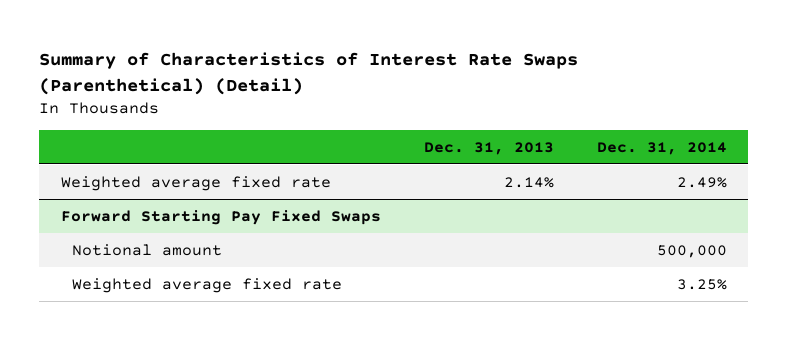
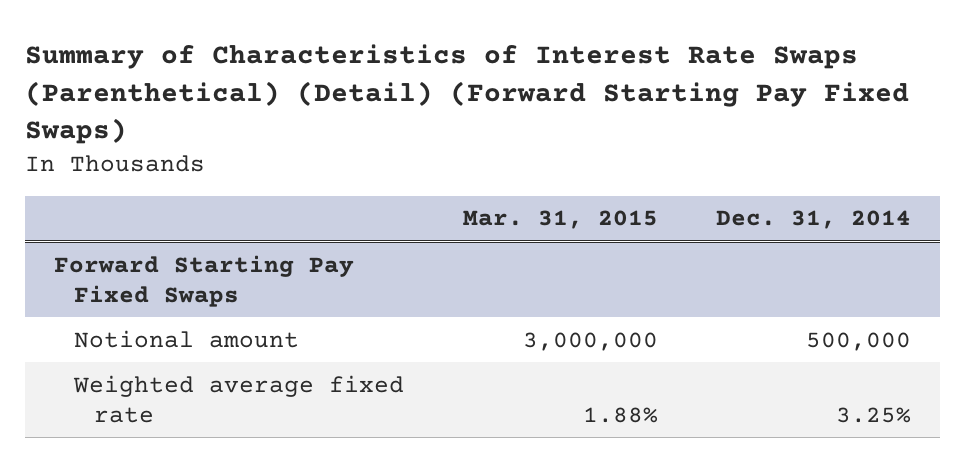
[38,51,578,95] Summary of Characteristics of Interest Rate Swaps (Parenthetical) (Detail) -> [25,43,910,145] Summary of Characteristics of Interest Rate Swaps (Parenthetical) (Detail) (Forward Starting Pay Fixed Swaps)
[423,141,554,155] Dec. 31, 2013 -> none
none -> [462,210,658,230] Mar. 31, 2015
[60,175,331,191] Weighted average fixed rate -> none

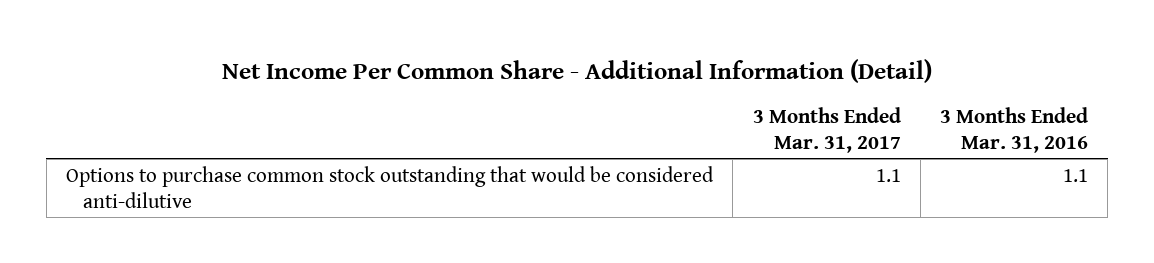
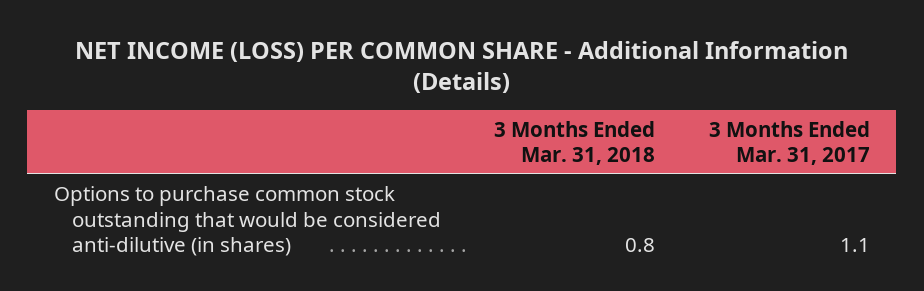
[222,59,933,84] Net Income Per Common Share - Additional Information (Detail) -> [74,40,848,94] NET INCOME (LOSS) PER COMMON SHARE - Additional Information (Details)
[940,106,1089,153] 3 Months Ended Mar. 31, 2016 -> none
none -> [494,120,656,166] 3 Months Ended Mar. 31, 2018
[66,165,715,208] Options to purchase common stock outstanding that would be considered anti-dilutive -> [54,186,441,257] Options to purchase common stock outstanding that would be considered anti-dilutive (in shares)

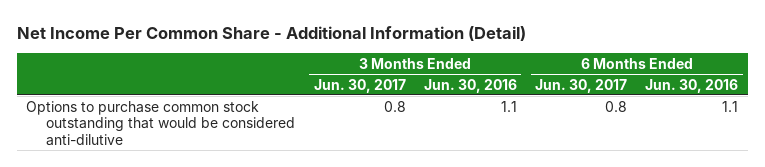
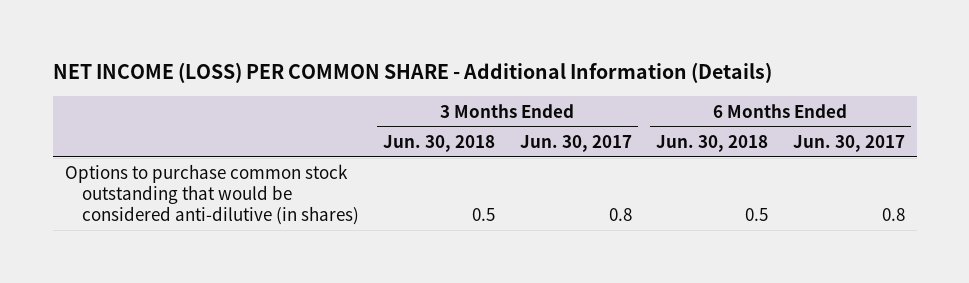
[17,26,527,42] Net Income Per Common Share - Additional Information (Detail) -> [52,62,772,84] NET INCOME (LOSS) PER COMMON SHARE - Additional Information (Details)
[423,78,517,93] Jun. 30, 2016 -> none
[645,78,739,93] Jun. 30, 2016 -> none
none -> [383,134,496,152] Jun. 30, 2018
none -> [656,134,769,152] Jun. 30, 2018
[26,100,296,146] Options to purchase common stock outstanding that would be considered anti-dilutive -> [64,164,359,225] Options to purchase common stock outstanding that would be considered anti-dilutive (in shares)

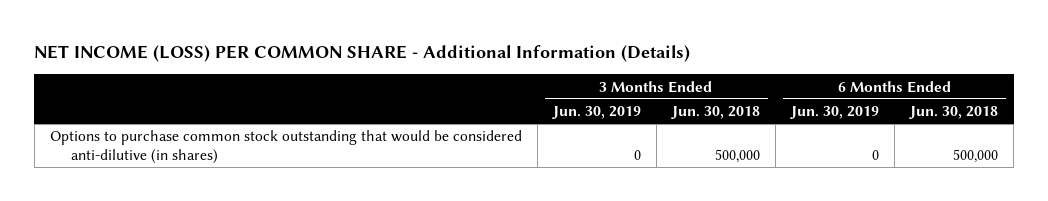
[519,134,632,152] Jun. 30, 2017 -> none
[792,134,905,152] Jun. 30, 2017 -> none
none -> [551,106,641,120] Jun. 30, 2019
none -> [790,106,880,120] Jun. 30, 2019
[472,207,496,221] 0.5 -> [714,148,760,163] 500,000
[745,207,769,221] 0.5 -> [953,148,999,163] 500,000

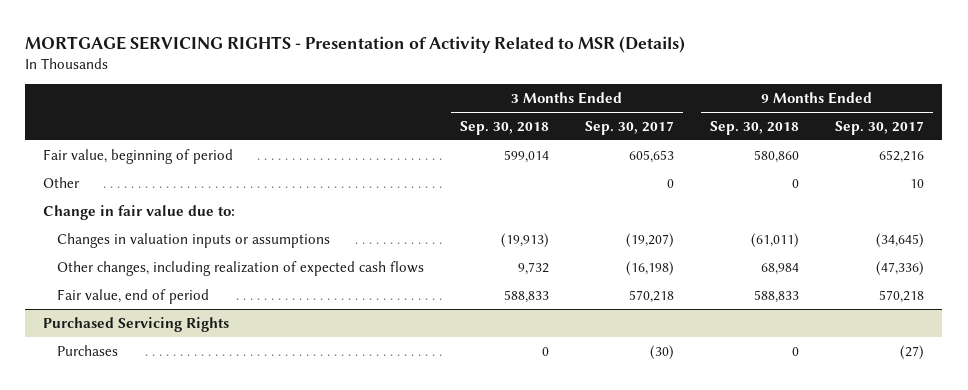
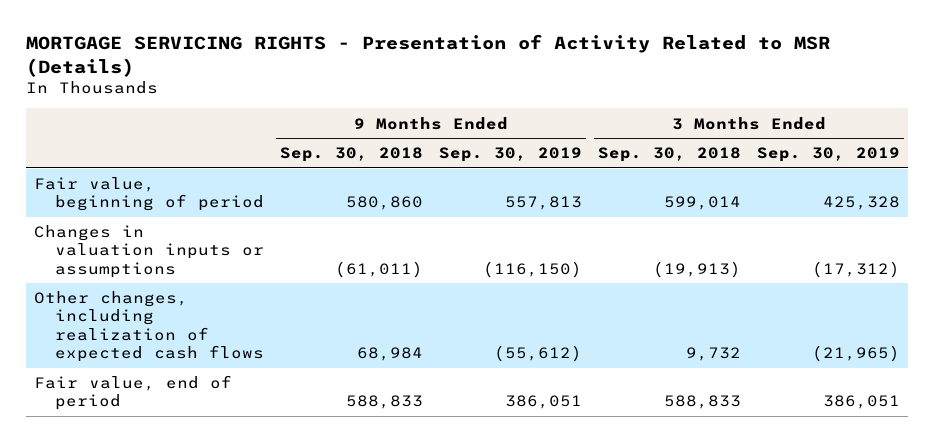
[585,120,675,135] Sep. 30, 2017 -> none
[835,120,925,135] Sep. 30, 2017 -> none
none -> [438,147,582,163] Sep. 30, 2019
none -> [757,147,901,163] Sep. 30, 2019
[43,176,81,188] Other -> none
[43,204,236,220] Change in fair value due to: -> none
[43,316,230,332] Purchased Servicing Rights -> none
[57,344,119,356] Purchases -> none

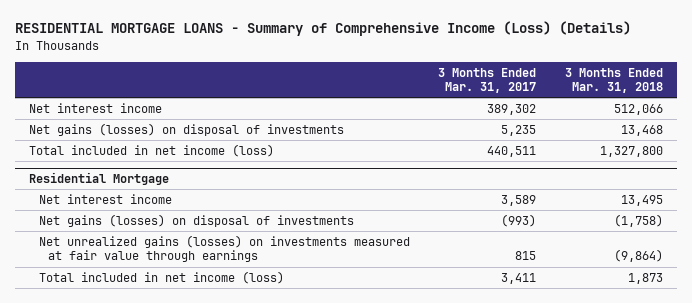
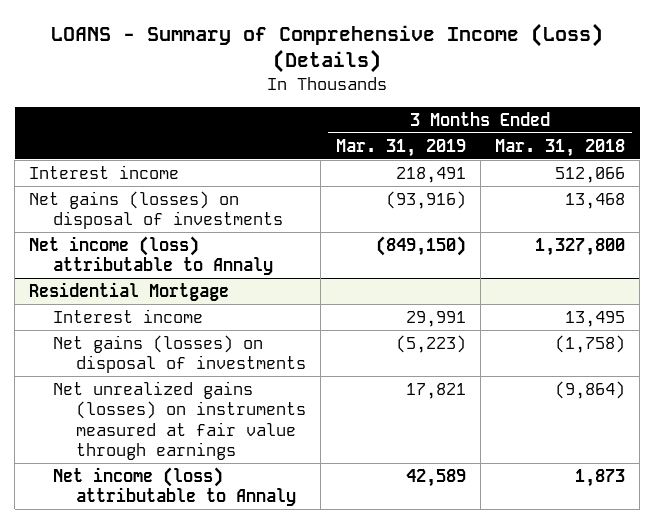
[14,21,631,37] RESIDENTIAL MORTGAGE LOANS - Summary of Comprehensive Income (Loss) (Details) -> [51,22,604,74] LOANS - Summary of Comprehensive Income (Loss) (Details)
[438,67,537,94] 3 Months Ended Mar. 31, 2017 -> none
none -> [335,138,466,157] Mar. 31, 2019
[28,102,162,113] Net interest income -> [29,164,180,179] Interest income
[28,143,274,157] Total included in net income (loss) -> [29,235,273,276] Net income (loss) attributable to Annaly
[38,193,172,204] Net interest income -> [52,308,203,323] Interest income
[38,234,410,263] Net unrealized gains (losses) on investments measured at fair value through earnings -> [52,380,307,461] Net unrealized gains (losses) on instruments measured at fair value through earnings
[38,270,284,284] Total included in net income (loss) -> [52,466,297,507] Net income (loss) attributable to Annaly

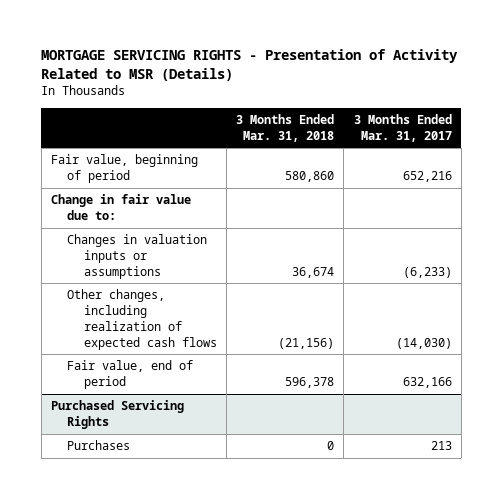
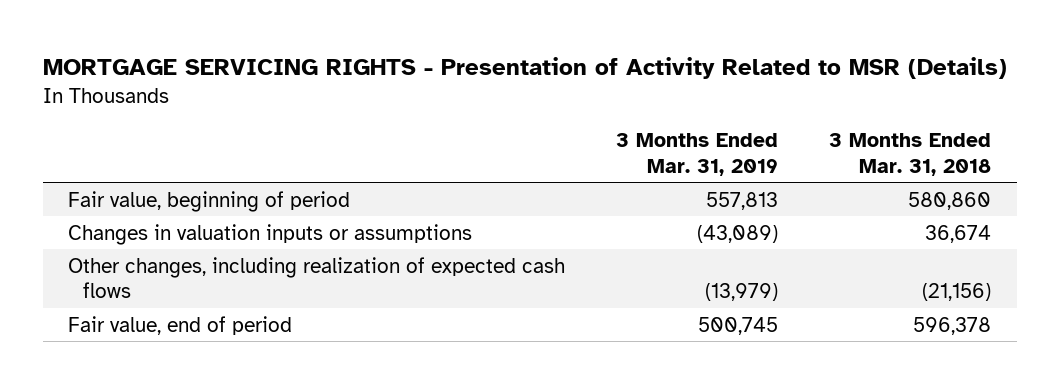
[353,113,452,142] 3 Months Ended Mar. 31, 2017 -> none
none -> [616,133,779,176] 3 Months Ended Mar. 31, 2019
[50,194,191,221] Change in fair value due to: -> none
[50,400,184,430] Purchased Servicing Rights -> none
[67,440,131,451] Purchases -> none

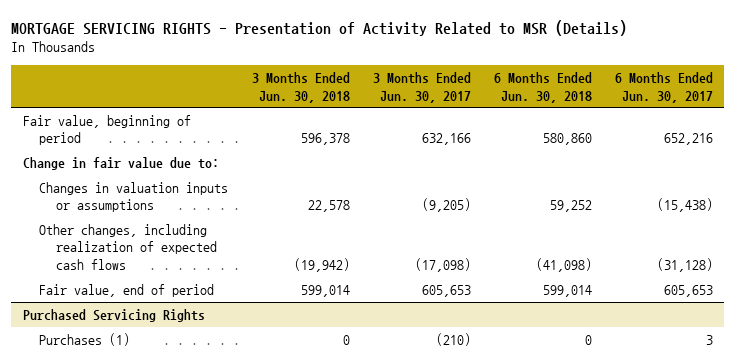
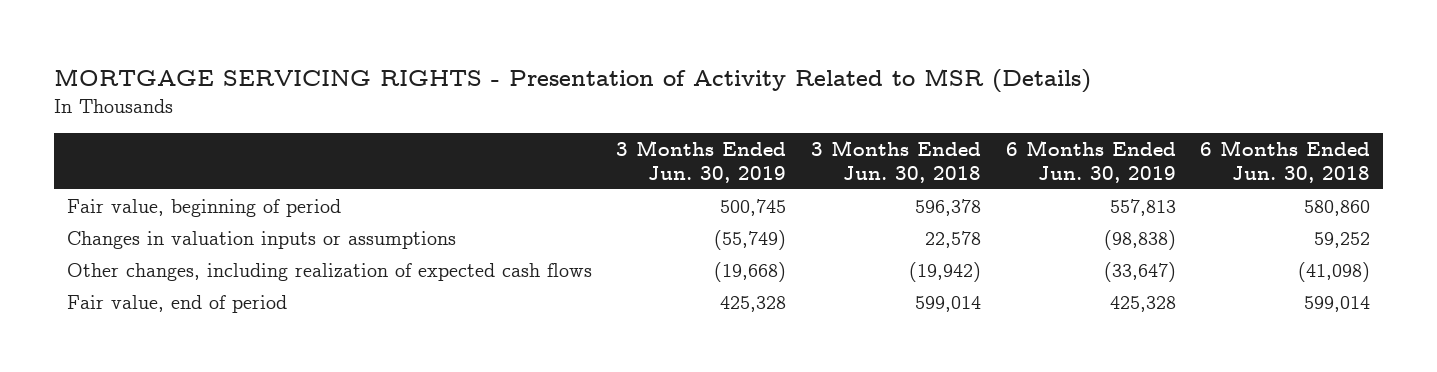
[372,71,471,103] 3 Months Ended Jun. 30, 2017 -> none
[614,71,713,103] 6 Months Ended Jun. 30, 2017 -> none
none -> [616,139,787,183] 3 Months Ended Jun. 30, 2019
none -> [1005,139,1176,183] 6 Months Ended Jun. 30, 2019
[22,156,219,170] Change in fair value due to: -> none
[22,308,205,322] Purchased Servicing Rights -> none
[39,332,131,346] Purchases (1) -> none

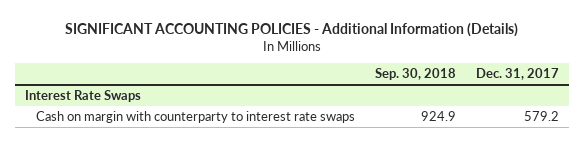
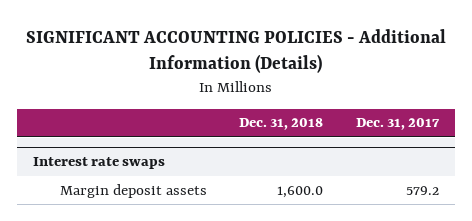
[375,68,457,81] Sep. 30, 2018 -> none
none -> [239,118,324,131] Dec. 31, 2018
[24,90,141,103] Interest Rate Swaps -> [33,157,166,170] Interest rate swaps
[36,111,356,124] Cash on margin with counterparty to interest rate swaps -> [59,183,207,198] Margin deposit assets

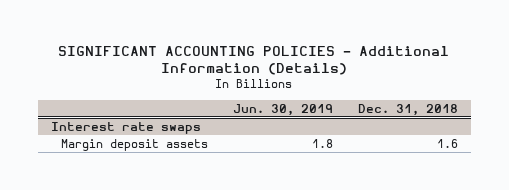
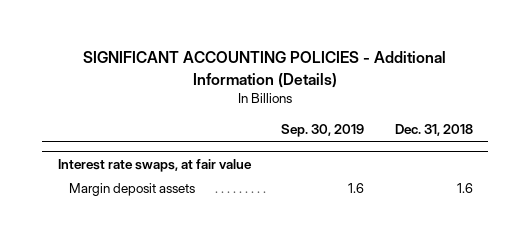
[233,103,334,116] Jun. 30, 2019 -> none
none -> [281,124,365,138] Sep. 30, 2019
[50,121,201,134] Interest rate swaps -> [57,158,252,172] Interest rate swaps, at fair value

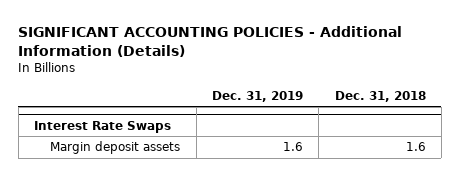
[281,124,365,138] Sep. 30, 2019 -> none
none -> [212,90,304,102] Dec. 31, 2019
[57,158,252,172] Interest rate swaps, at fair value -> [34,120,172,133] Interest Rate Swaps

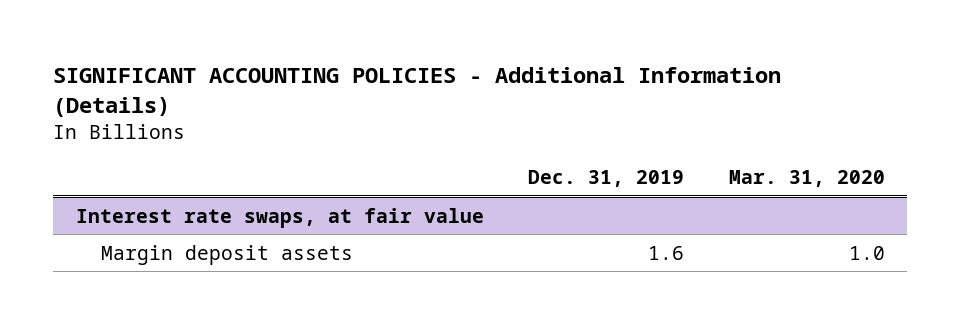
[334,90,426,102] Dec. 31, 2018 -> none
none -> [728,170,885,188] Mar. 31, 2020
[34,120,172,133] Interest Rate Swaps -> [75,207,484,228] Interest rate swaps, at fair value

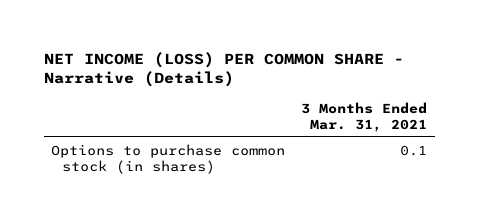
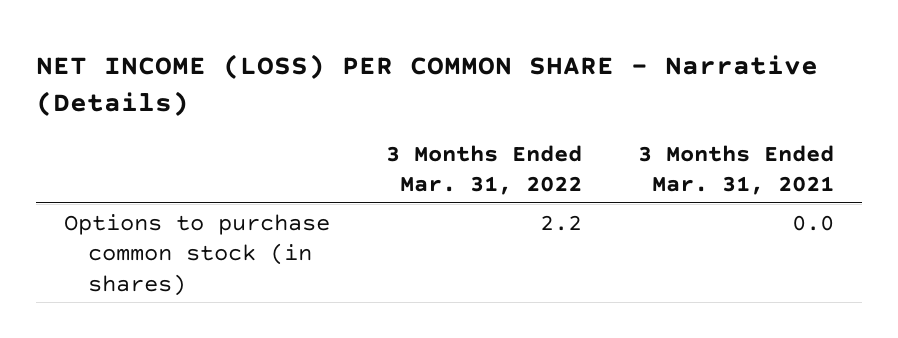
none -> [386,144,583,196] 3 Months Ended Mar. 31, 2022
[399,144,427,156] 0.1 -> [792,214,835,231] 0.0

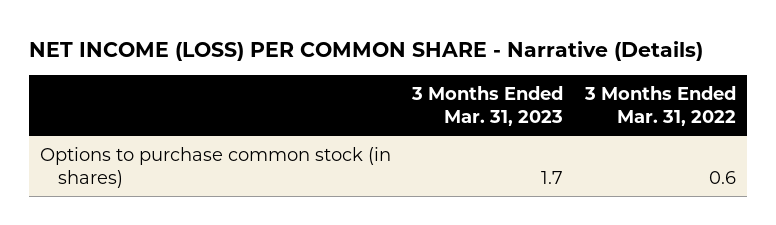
[638,144,835,196] 3 Months Ended Mar. 31, 2021 -> none
none -> [411,85,564,126] 3 Months Ended Mar. 31, 2023
[540,214,583,231] 2.2 -> [708,170,736,184] 0.6

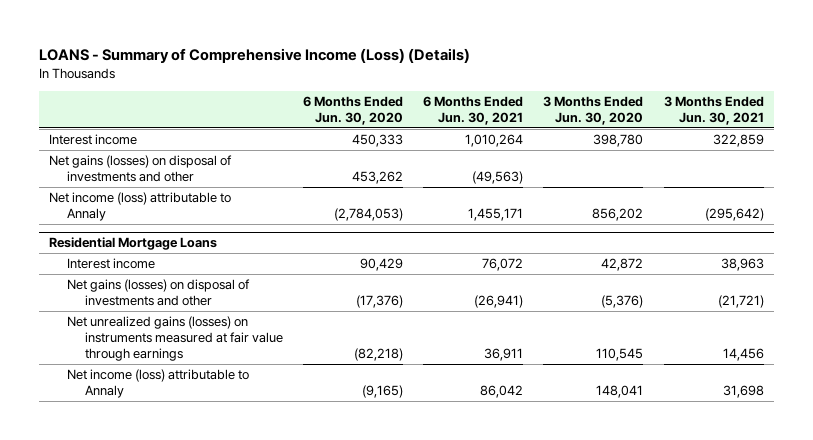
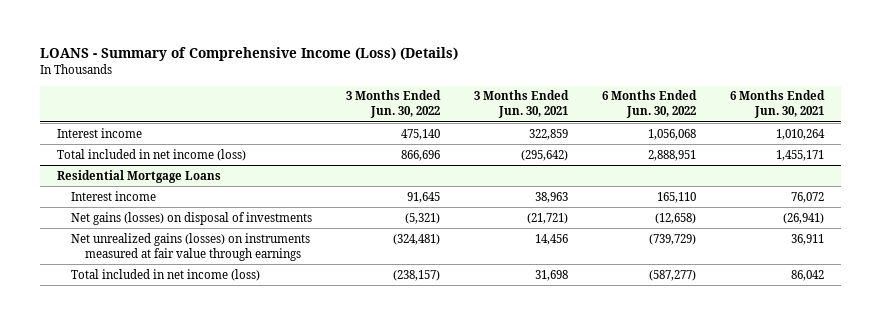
[303,95,404,125] 6 Months Ended Jun. 30, 2020 -> none
[543,95,644,125] 3 Months Ended Jun. 30, 2020 -> none
none -> [346,90,442,119] 3 Months Ended Jun. 30, 2022
none -> [601,90,697,119] 6 Months Ended Jun. 30, 2022
[49,155,233,183] Net gains (losses) on disposal of investments and other -> none
[49,192,232,222] Net income (loss) attributable to Annaly -> [57,148,247,161] Total included in net income (loss)
[67,279,251,307] Net gains (losses) on disposal of investments and other -> [71,211,313,225] Net gains (losses) on disposal of investments
[67,369,250,399] Net income (loss) attributable to Annaly -> [71,268,261,281] Total included in net income (loss)

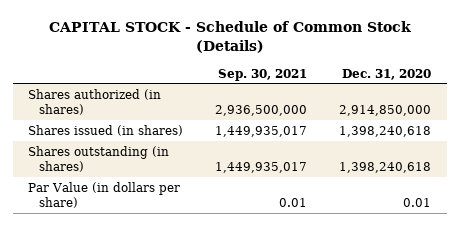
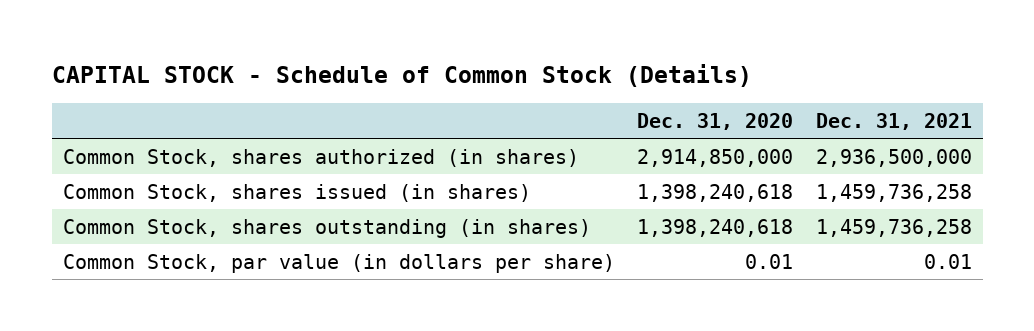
[218,68,308,81] Sep. 30, 2021 -> none
none -> [815,112,972,130] Dec. 31, 2021
[28,88,162,116] Shares authorized (in shares) -> [62,148,579,167] Common Stock, shares authorized (in shares)
[28,124,184,136] Shares issued (in shares) -> [62,183,531,202] Common Stock, shares issued (in shares)
[28,145,170,173] Shares outstanding (in shares) -> [62,218,591,238] Common Stock, shares outstanding (in shares)
[28,181,181,209] Par Value (in dollars per share) -> [62,253,615,273] Common Stock, par value (in dollars per share)

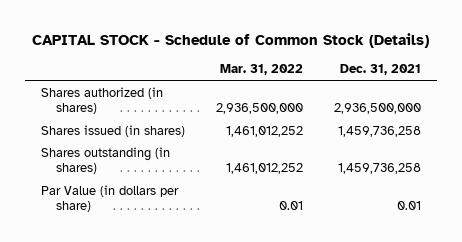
[637,112,794,130] Dec. 31, 2020 -> none
none -> [220,64,304,76] Mar. 31, 2022
[62,148,579,167] Common Stock, shares authorized (in shares) -> [40,86,163,115] Shares authorized (in shares)
[62,183,531,202] Common Stock, shares issued (in shares) -> [40,124,185,137] Shares issued (in shares)
[62,218,591,238] Common Stock, shares outstanding (in shares) -> [40,146,170,175] Shares outstanding (in shares)
[62,253,615,273] Common Stock, par value (in dollars per share) -> [40,184,179,213] Par Value (in dollars per share)

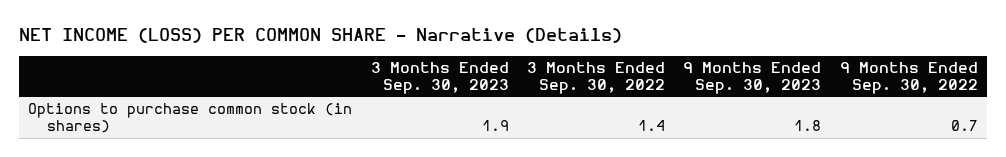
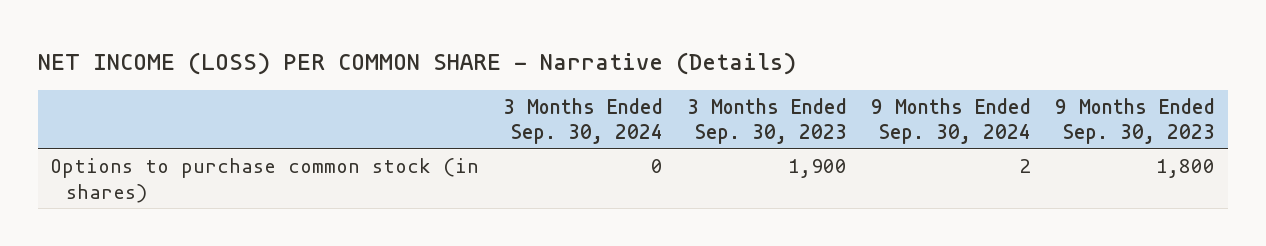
[526,61,665,94] 3 Months Ended Sep. 30, 2022 -> none
[839,61,978,94] 9 Months Ended Sep. 30, 2022 -> none
none -> [503,97,664,145] 3 Months Ended Sep. 30, 2024
none -> [871,97,1032,145] 9 Months Ended Sep. 30, 2024
[481,120,509,132] 1.9 -> [788,159,848,179] 1,900
[794,120,822,132] 1.8 -> [1156,159,1216,179] 1,800

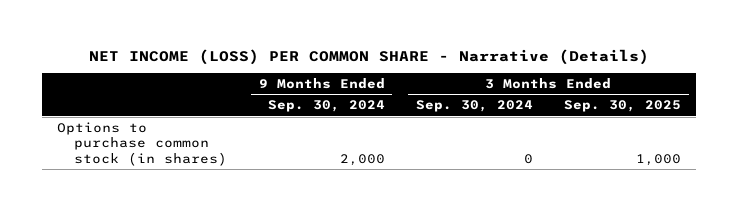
[687,97,848,145] 3 Months Ended Sep. 30, 2023 -> none
[1055,97,1216,145] 9 Months Ended Sep. 30, 2023 -> none
none -> [563,100,681,113] Sep. 30, 2025
[1019,159,1032,174] 2 -> [339,153,385,166] 2,000

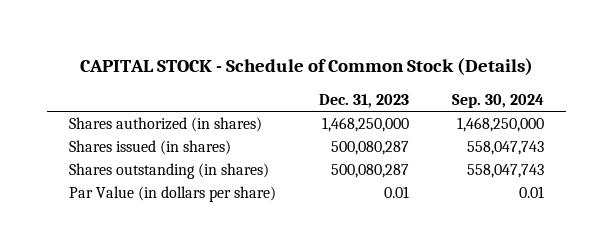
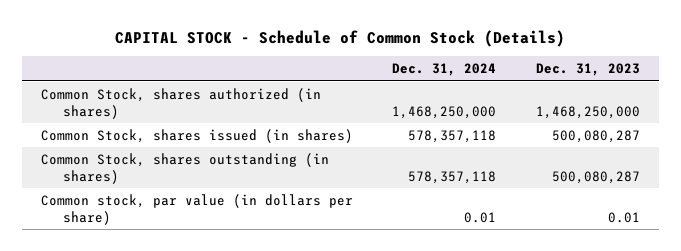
[452,94,545,109] Sep. 30, 2024 -> none
none -> [392,63,497,77] Dec. 31, 2024
[68,117,262,133] Shares authorized (in shares) -> [41,87,322,119] Common Stock, shares authorized (in shares)
[68,140,231,156] Shares issued (in shares) -> [41,128,354,143] Common Stock, shares issued (in shares)
[68,163,269,180] Shares outstanding (in shares) -> [41,152,330,184] Common Stock, shares outstanding (in shares)
[68,186,276,203] Par Value (in dollars per share) -> [41,193,354,225] Common stock, par value (in dollars per share)

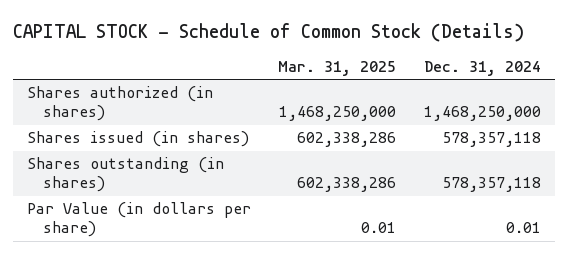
[535,63,640,77] Dec. 31, 2023 -> none
none -> [278,60,397,76] Mar. 31, 2025
[41,87,322,119] Common Stock, shares authorized (in shares) -> [26,86,213,122] Shares authorized (in shares)
[41,128,354,143] Common Stock, shares issued (in shares) -> [26,131,249,148] Shares issued (in shares)
[41,152,330,184] Common Stock, shares outstanding (in shares) -> [26,157,224,193] Shares outstanding (in shares)
[41,193,354,225] Common stock, par value (in dollars per share) -> [26,202,251,238] Par Value (in dollars per share)

